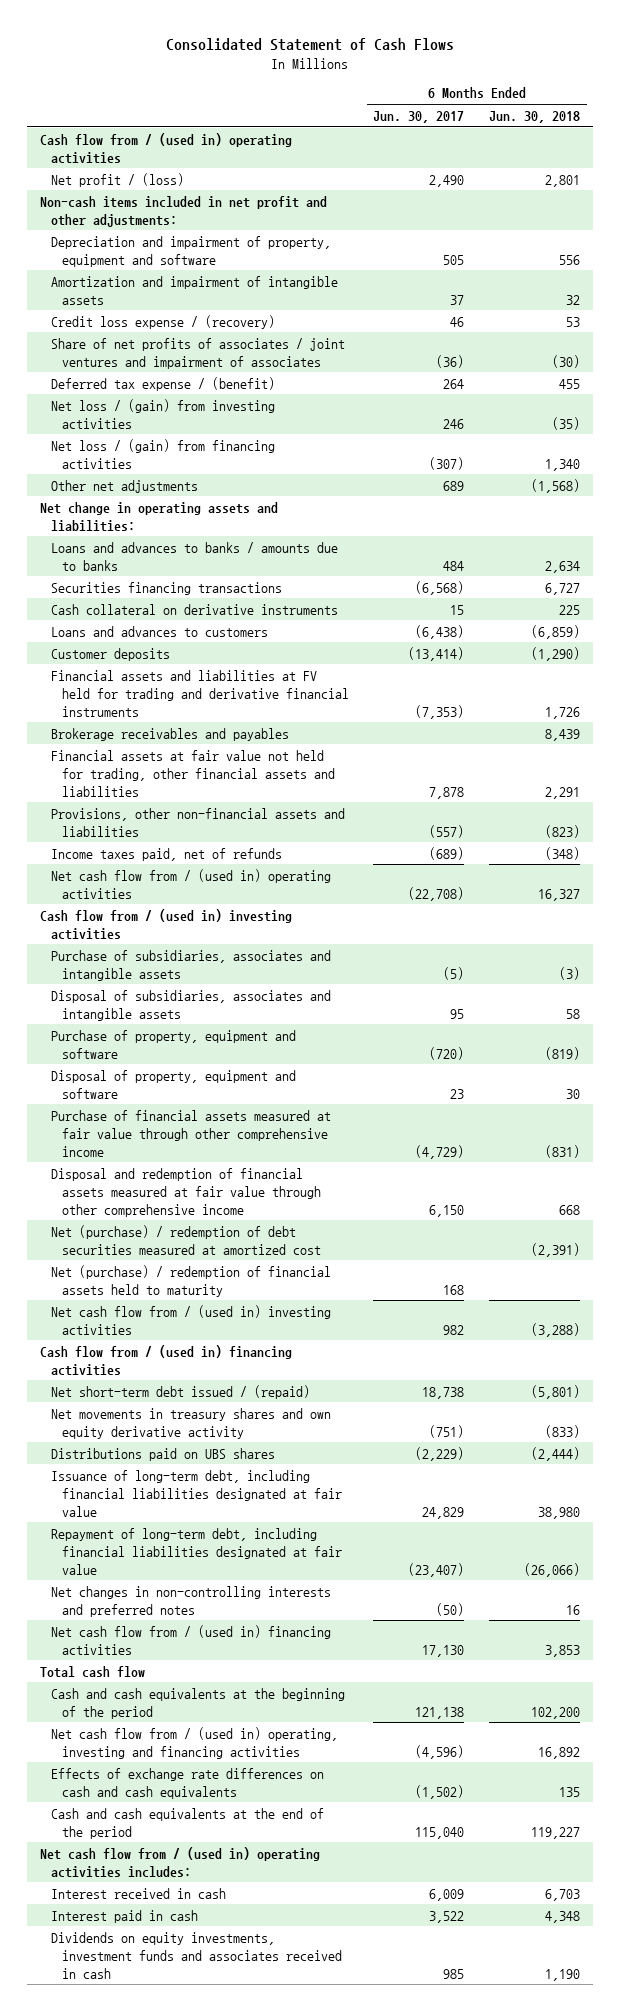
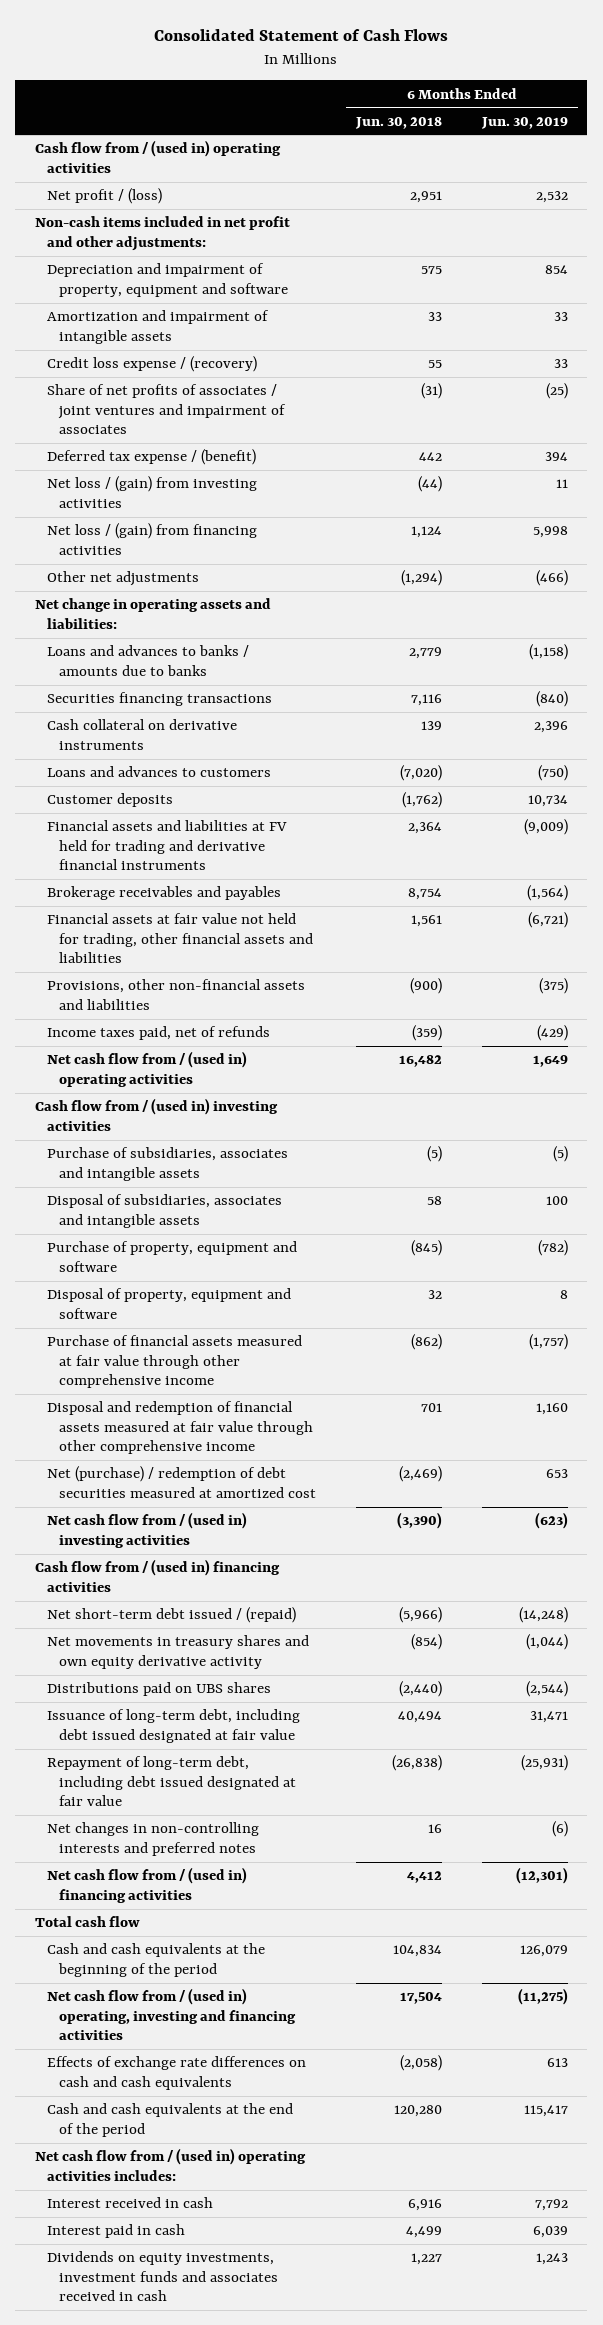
[373,110,465,123] Jun. 30, 2017 -> none
none -> [480,116,568,129] Jun. 30, 2019
[545,174,581,187] 2,801 -> [410,191,443,204] 2,951
[559,254,581,265] 556 -> [421,266,443,275] 575
[566,294,581,305] 32 -> [428,312,443,322] 33
[566,316,581,327] 53 -> [428,360,443,369] 55
[552,354,581,368] (30) -> [421,383,443,400] (31)
[559,378,581,389] 455 -> [419,452,443,462] 442
[552,416,581,430] (35) -> [418,476,443,493] (44)
[545,458,581,471] 1,340 -> [411,526,443,539] 1,124
[531,478,581,493] (1,568) -> [401,570,443,587] (1,294)
[545,560,581,573] 2,634 -> [409,647,443,660] 2,779
[545,582,581,595] 6,727 -> [411,694,443,707] 7,116
[559,604,581,615] 225 -> [421,721,443,731] 139
[531,624,581,639] (6,859) -> [400,765,443,782] (7,020)
[531,646,581,661] (1,290) -> [402,792,443,809] (1,762)
[545,706,581,719] 1,726 -> [408,822,443,835] 2,364
[545,728,581,741] 8,439 -> [408,888,443,901] 8,754
[545,786,581,799] 2,291 -> [411,915,443,928] 1,561
[545,824,581,838] (823) -> [410,978,443,995] (900)
[545,846,581,860] (348) -> [412,1025,443,1042] (359)
[538,888,581,901] 16,327 -> [399,1055,443,1068] 16,482
[559,966,581,980] (3) -> [427,1146,443,1163] (5)
[50,1264,331,1297] Net (purchase) / redemption of financial assets held to maturity -> none
[545,1046,581,1060] (819) -> [411,1240,443,1257] (845)
[566,1088,581,1099] 30 -> [428,1290,443,1300] 32
[545,1144,581,1158] (831) -> [411,1334,443,1351] (862)
[559,1204,581,1215] 668 -> [421,1403,443,1413] 701
[531,1242,581,1257] (2,391) -> [399,1466,443,1483] (2,469)
[531,1322,581,1337] (3,288) -> [397,1512,443,1530] (3,390)
[531,1384,581,1399] (5,801) -> [399,1607,443,1624] (5,966)
[545,1424,581,1438] (833) -> [411,1634,443,1651] (854)
[531,1446,581,1461] (2,444) -> [399,1681,443,1698] (2,440)
[50,1469,342,1517] Issuance of long-term debt, including financial liabilities designated at fair value -> [47,1709,301,1743] Issuance of long-term debt, including debt issued designated at fair value
[538,1506,581,1519] 38,980 -> [398,1711,443,1724] 40,494
[50,1527,342,1575] Repayment of long-term debt, including financial liabilities designated at fair value -> [47,1756,297,1807] Repayment of long-term debt, including debt issued designated at fair value
[524,1562,581,1577] (26,066) -> [392,1755,443,1772] (26,838)
[545,1644,581,1657] 3,853 -> [407,1871,443,1884] 4,412
[531,1706,581,1719] 102,200 -> [393,1945,443,1958] 104,834
[538,1746,581,1759] 16,892 -> [400,1992,443,2005] 17,504
[559,1786,581,1797] 135 -> [400,2055,443,2072] (2,058)
[531,1826,581,1839] 119,227 -> [394,2105,443,2118] 120,280
[545,1888,581,1901] 6,703 -> [408,2199,443,2212] 6,916
[545,1910,581,1923] 4,348 -> [406,2226,443,2239] 4,499
[545,1968,581,1981] 1,190 -> [411,2253,443,2266] 1,227

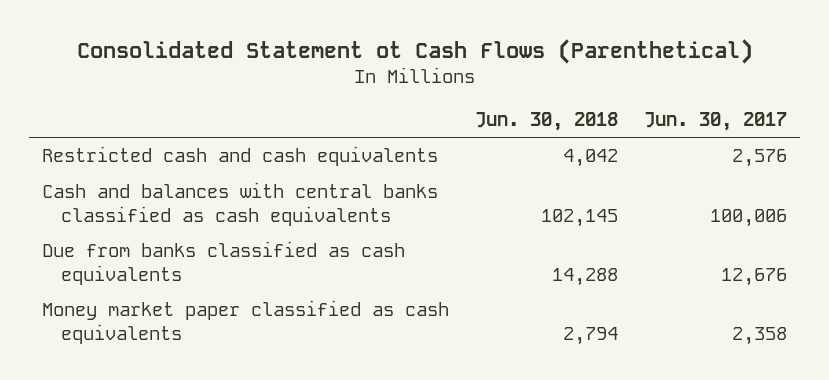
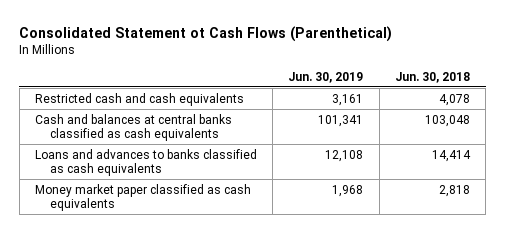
[644,111,788,131] Jun. 30, 2017 -> none
none -> [288,71,364,83] Jun. 30, 2019
[563,149,619,168] 4,042 -> [438,93,470,106] 4,078
[42,182,439,226] Cash and balances with central banks classified as cash equivalents -> [34,113,232,142] Cash and balances at central banks classified as cash equivalents
[541,208,619,227] 102,145 -> [424,114,470,127] 103,048
[42,241,406,285] Due from banks classified as cash equivalents -> [34,148,257,177] Loans and advances to banks classified as cash equivalents
[552,267,619,286] 14,288 -> [431,149,471,162] 14,414
[563,326,619,345] 2,794 -> [438,184,470,197] 2,818

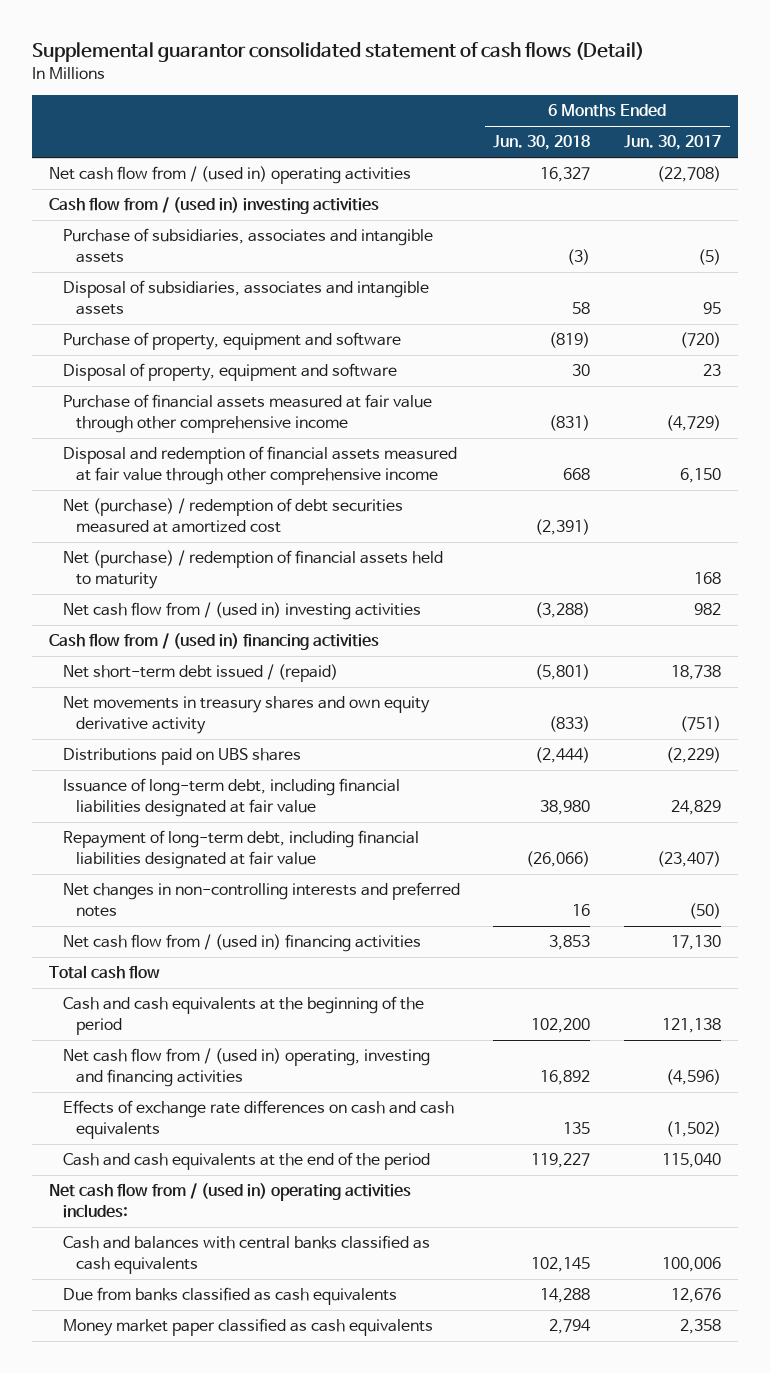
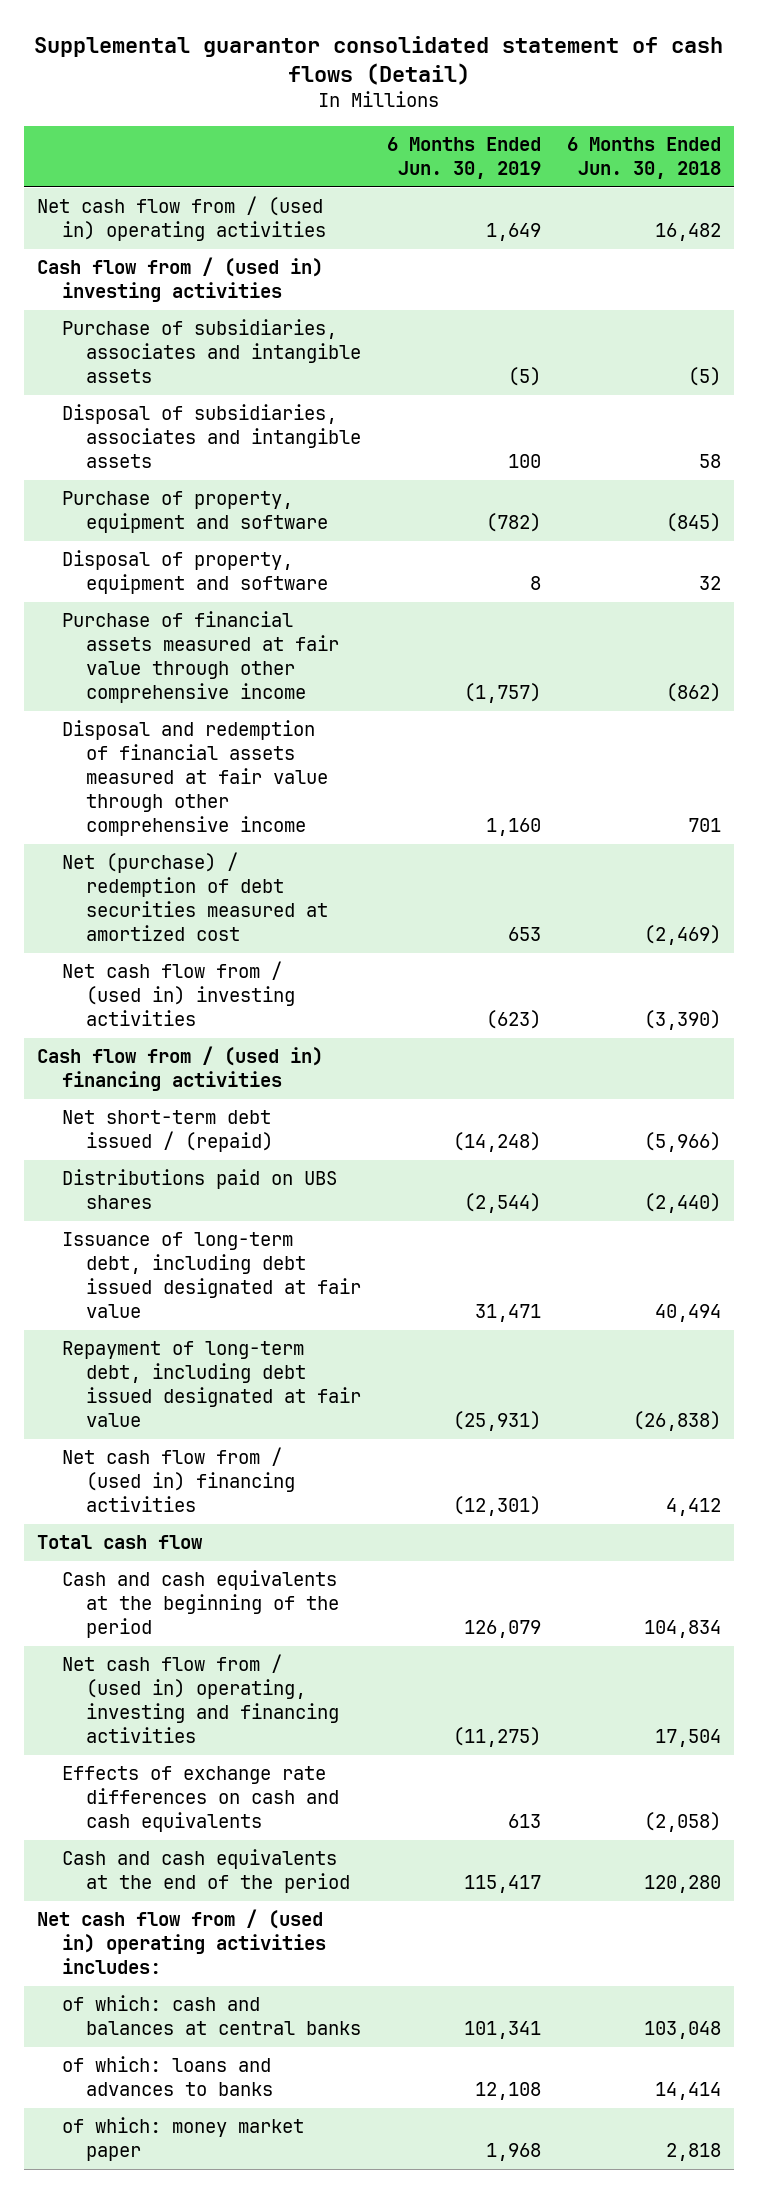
[624,135,722,151] Jun. 30, 2017 -> none
none -> [387,137,542,180] 6 Months Ended Jun. 30, 2019
[540,167,591,183] 16,327 -> [654,223,721,242] 16,482
[567,248,591,265] (3) -> [687,367,721,387] (5)
[62,550,443,589] Net (purchase) / redemption of financial assets held to maturity -> none
[549,332,591,349] (819) -> [665,513,721,533] (845)
[572,364,591,377] 30 -> [698,576,721,591] 32
[549,414,591,431] (831) -> [665,683,721,703] (862)
[563,467,591,480] 668 -> [687,817,721,832] 701
[535,518,591,535] (2,391) -> [643,925,721,946] (2,469)
[535,602,591,619] (3,288) -> [643,1010,721,1031] (3,390)
[62,696,430,734] Net movements in treasury shares and own equity derivative activity -> none
[62,882,460,917] Net changes in non-controlling interests and preferred notes -> none
[535,664,591,681] (5,801) -> [643,1132,721,1153] (5,966)
[535,747,591,764] (2,444) -> [643,1193,721,1214] (2,440)
[62,778,400,817] Issuance of long-term debt, including financial liabilities designated at fair value -> [61,1232,362,1319] Issuance of long-term debt, including debt issued designated at fair value
[540,799,591,815] 38,980 -> [654,1304,721,1323] 40,494
[62,830,419,869] Repayment of long-term debt, including financial liabilities designated at fair value -> [61,1341,362,1428] Repayment of long-term debt, including debt issued designated at fair value
[526,850,591,867] (26,066) -> [632,1411,721,1432] (26,838)
[549,935,591,951] 3,853 -> [665,1498,721,1517] 4,412
[531,1017,591,1033] 102,200 -> [643,1620,721,1639] 104,834
[540,1069,591,1085] 16,892 -> [654,1729,721,1748] 17,504
[563,1121,591,1134] 135 -> [643,1812,721,1833] (2,058)
[531,1153,591,1169] 119,227 -> [643,1875,721,1894] 120,280
[62,1287,397,1306] Due from banks classified as cash equivalents -> none
[62,1235,430,1274] Cash and balances with central banks classified as cash equivalents -> [61,1995,362,2036] of which: cash and balances at central banks
[531,1256,591,1272] 102,145 -> [643,2021,721,2040] 103,048
none -> [61,2056,274,2097] of which: loans and advances to banks
[62,1318,433,1337] Money market paper classified as cash equivalents -> [61,2117,304,2162] of which: money market paper
[549,1319,592,1335] 2,794 -> [665,2143,721,2162] 2,818

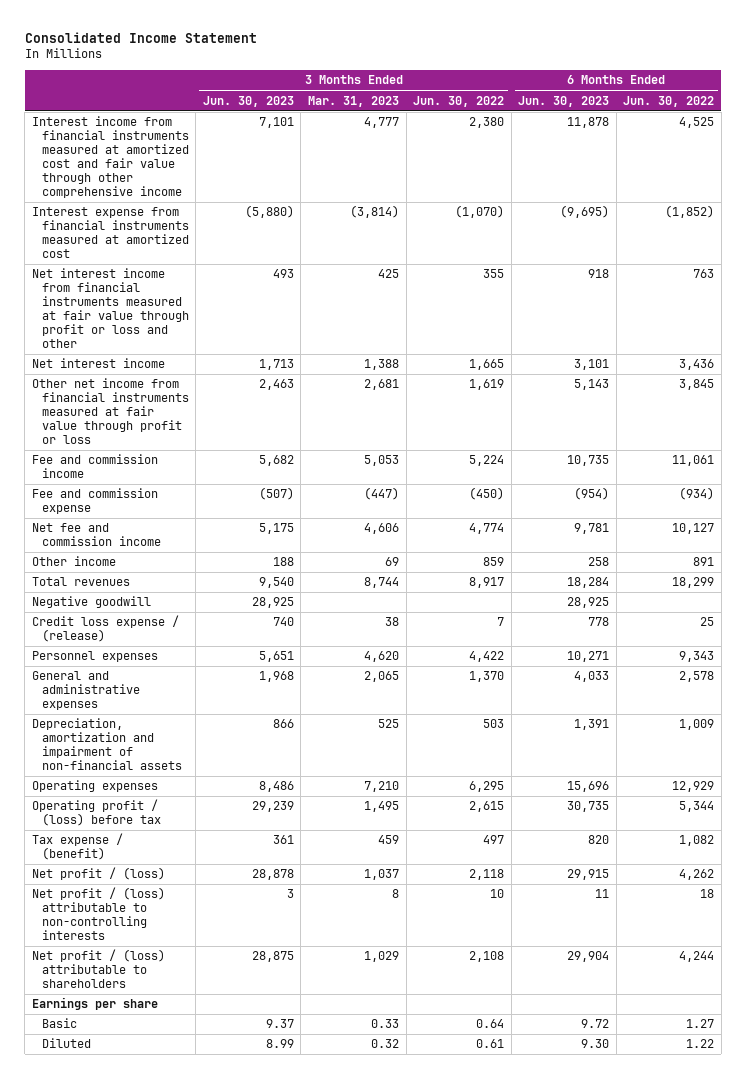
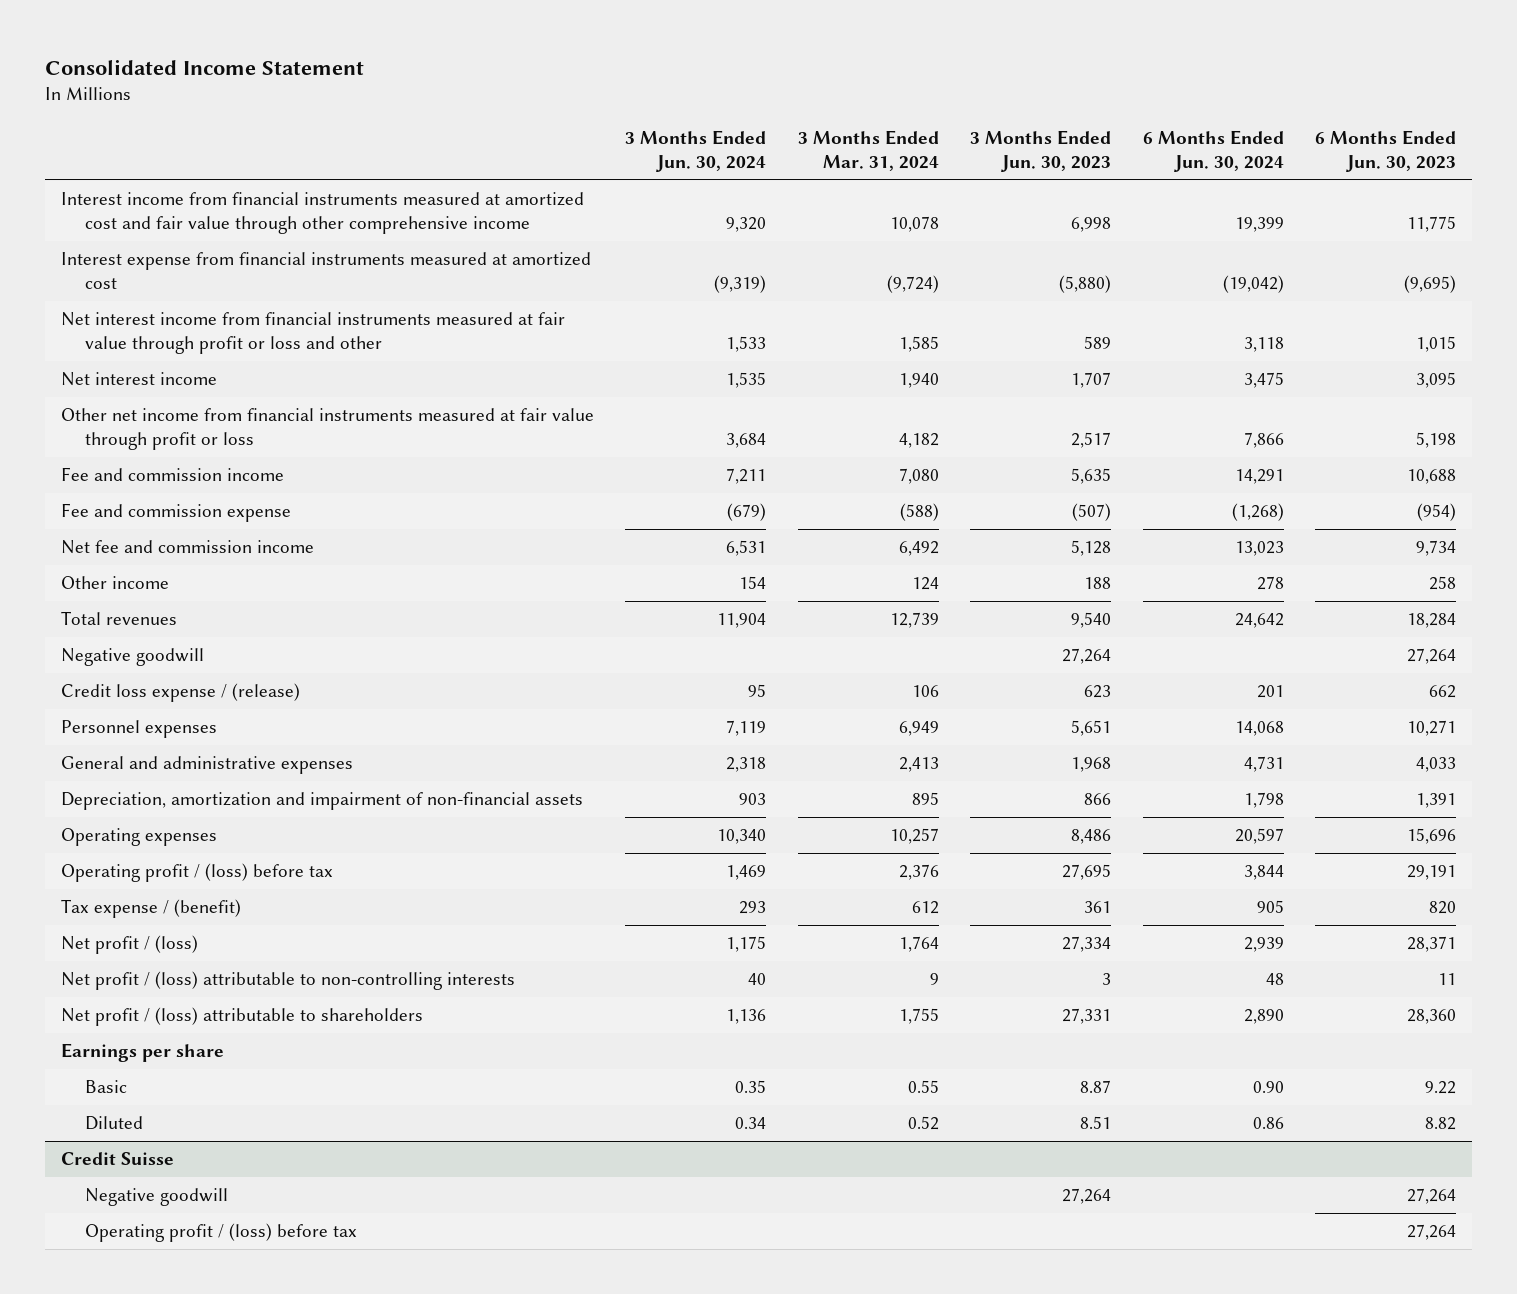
[308,95,400,107] Mar. 31, 2023 -> none
[413,95,505,107] Jun. 30, 2022 -> none
[623,95,715,107] Jun. 30, 2022 -> none
none -> [625,129,767,172] 3 Months Ended Jun. 30, 2024
none -> [797,129,939,171] 3 Months Ended Mar. 31, 2024
none -> [1142,129,1284,172] 6 Months Ended Jun. 30, 2024
[258,117,294,129] 7,101 -> [1071,217,1112,233] 6,998
[567,117,610,129] 11,878 -> [1407,216,1457,233] 11,775
[272,269,294,279] 493 -> [1084,336,1112,350] 589
[588,269,610,279] 918 -> [1416,336,1457,353] 1,015
[258,359,294,371] 1,713 -> [1071,372,1112,389] 1,707
[574,359,610,371] 3,101 -> [1416,372,1457,389] 3,095
[258,379,294,391] 2,463 -> [1071,432,1112,449] 2,517
[574,379,610,391] 5,143 -> [1416,432,1457,449] 5,198
[258,455,294,467] 5,682 -> [1071,468,1112,485] 5,635
[567,455,610,467] 10,735 -> [1407,469,1457,485] 10,688
[258,523,294,535] 5,175 -> [1071,540,1112,557] 5,128
[574,523,610,535] 9,781 -> [1416,540,1457,557] 9,734
[251,597,294,609] 28,925 -> [1062,648,1112,665] 27,264
[567,597,610,609] 28,925 -> [1407,648,1457,665] 27,264
[272,617,294,627] 740 -> [1084,685,1112,699] 623
[588,617,610,627] 778 -> [1429,685,1457,699] 662
[251,801,294,813] 29,239 -> [1062,864,1112,881] 27,695
[567,801,610,813] 30,735 -> [1407,865,1457,881] 29,191
[251,869,294,881] 28,878 -> [1062,936,1112,953] 27,334
[567,869,610,881] 29,915 -> [1407,936,1457,953] 28,371
[251,951,294,963] 28,875 -> [1062,1008,1112,1025] 27,331
[567,951,610,963] 29,904 -> [1407,1009,1457,1025] 28,360
[265,1019,294,1029] 9.37 -> [1080,1080,1112,1094] 8.87
[581,1019,610,1029] 9.72 -> [1425,1081,1457,1095] 9.22
[265,1039,294,1049] 8.99 -> [1080,1116,1112,1130] 8.51
[581,1039,610,1049] 9.30 -> [1425,1117,1457,1131] 8.82
none -> [60,1152,174,1166] Credit Suisse
none -> [84,1188,228,1207] Negative goodwill
none -> [84,1223,357,1243] Operating profit / (loss) before tax

